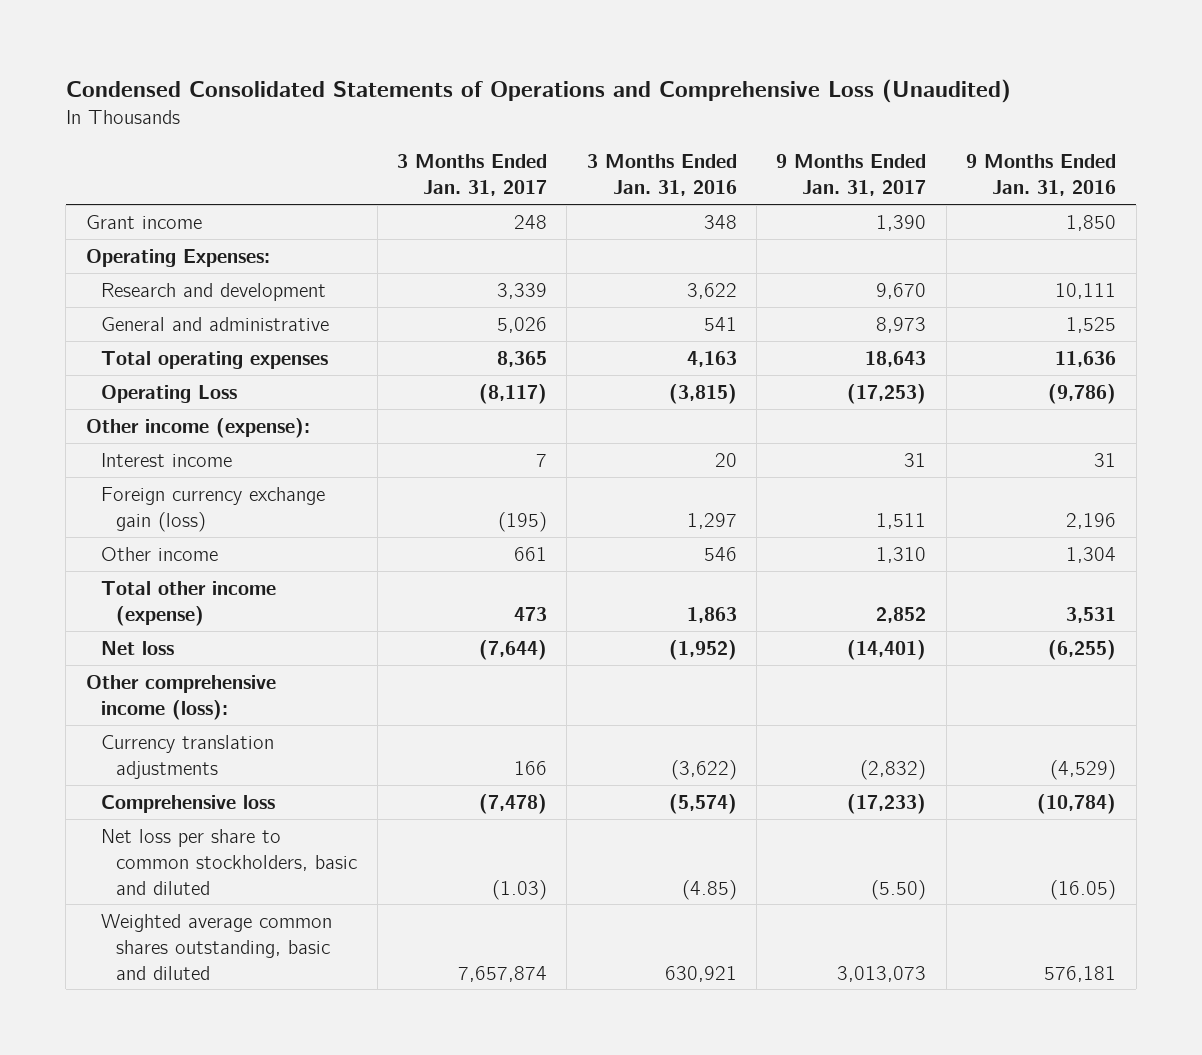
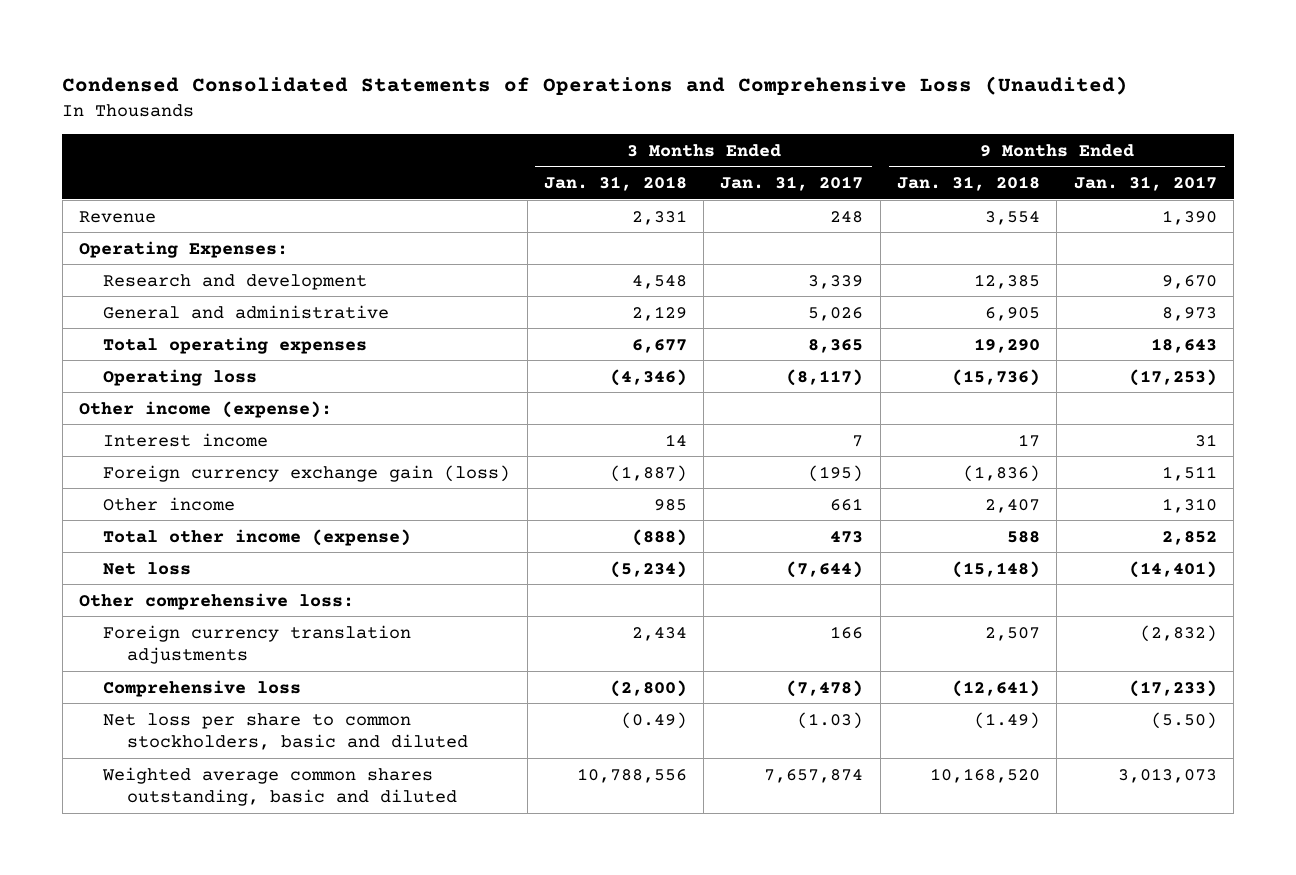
[586,154,737,197] 3 Months Ended Jan. 31, 2016 -> none
[966,154,1117,197] 9 Months Ended Jan. 31, 2016 -> none
none -> [543,175,687,191] Jan. 31, 2018
none -> [897,175,1041,191] Jan. 31, 2018
[85,214,202,229] Grant income -> [79,210,157,223] Revenue
[101,384,238,403] Operating Loss -> [103,368,258,386] Operating loss
[85,674,276,720] Other comprehensive income (loss): -> [79,592,355,610] Other comprehensive loss:
[101,734,275,779] Currency translation adjustments -> [103,624,412,665] Foreign currency translation adjustments

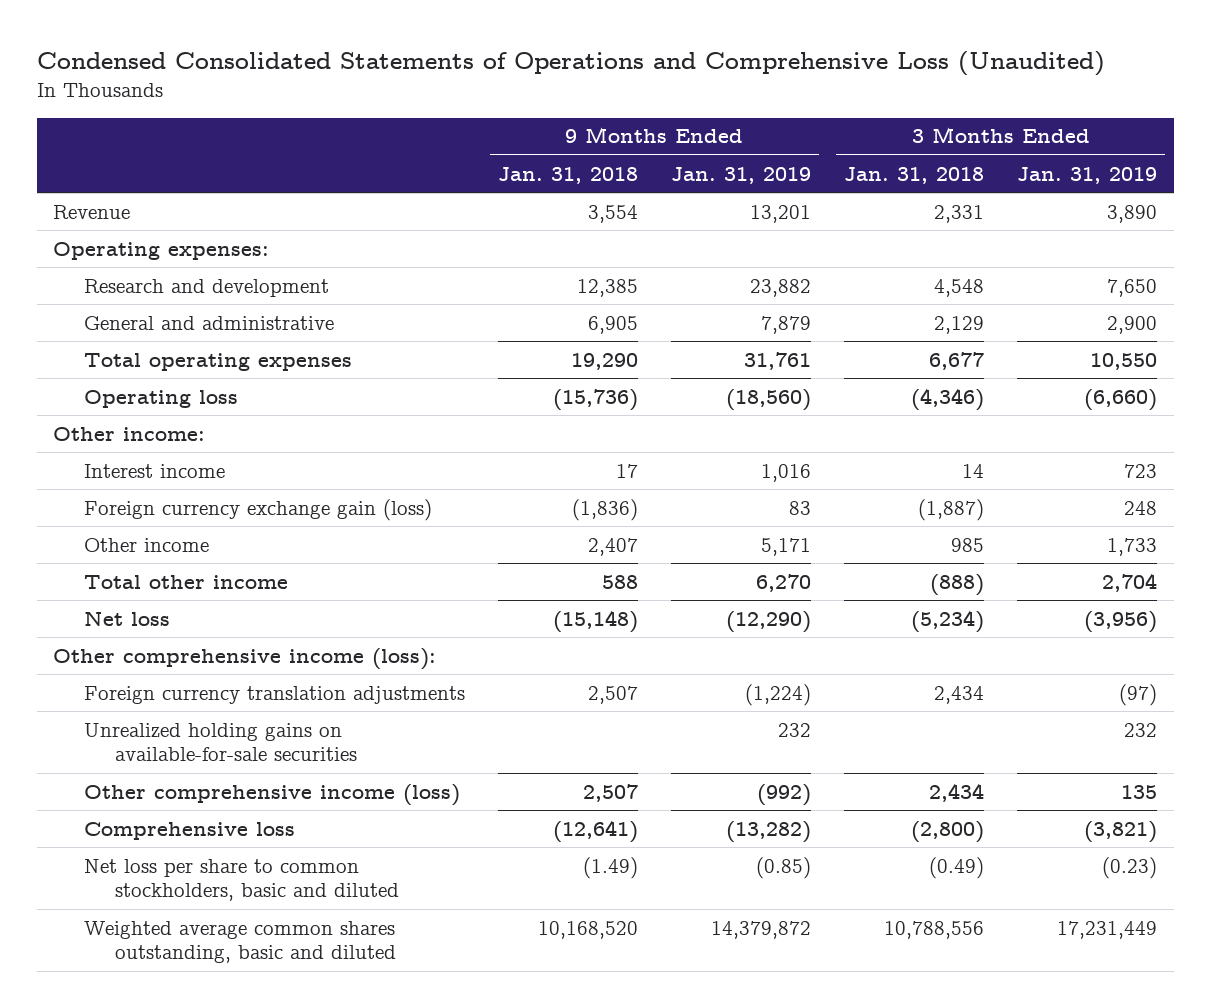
[720,175,864,191] Jan. 31, 2017 -> none
[1073,175,1217,191] Jan. 31, 2017 -> none
none -> [670,166,811,184] Jan. 31, 2019
none -> [1017,166,1158,184] Jan. 31, 2019
[79,240,289,258] Operating Expenses: -> [53,241,270,260] Operating expenses:
[79,400,333,418] Other income (expense): -> [53,426,206,441] Other income:
[103,528,412,546] Total other income (expense) -> [83,574,288,589] Total other income
[79,592,355,610] Other comprehensive loss: -> [53,647,437,670] Other comprehensive income (loss):
none -> [83,722,357,761] Unrealized holding gains on available-for-sale securities
none -> [83,783,460,806] Other comprehensive income (loss)

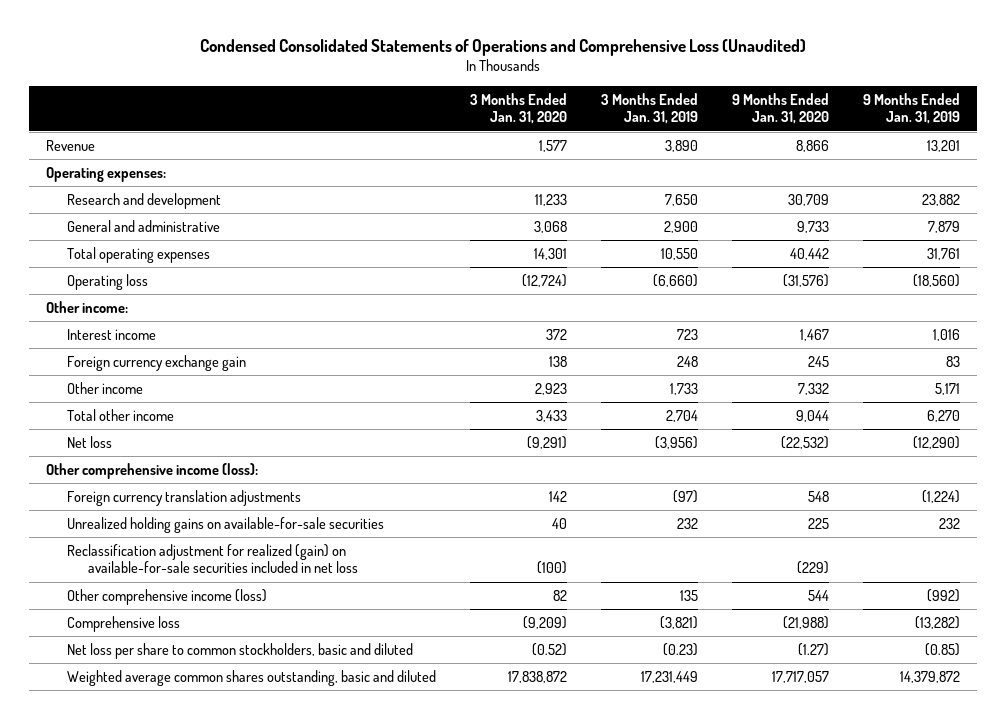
[497,166,638,184] Jan. 31, 2018 -> none
[844,166,985,184] Jan. 31, 2018 -> none
none -> [469,93,567,125] 3 Months Ended Jan. 31, 2020
none -> [731,93,829,125] 9 Months Ended Jan. 31, 2020
[83,498,432,521] Foreign currency exchange gain (loss) -> [67,355,247,372] Foreign currency exchange gain
none -> [67,544,359,574] Reclassification adjustment for realized (gain) on available-for-sale securities included in net loss

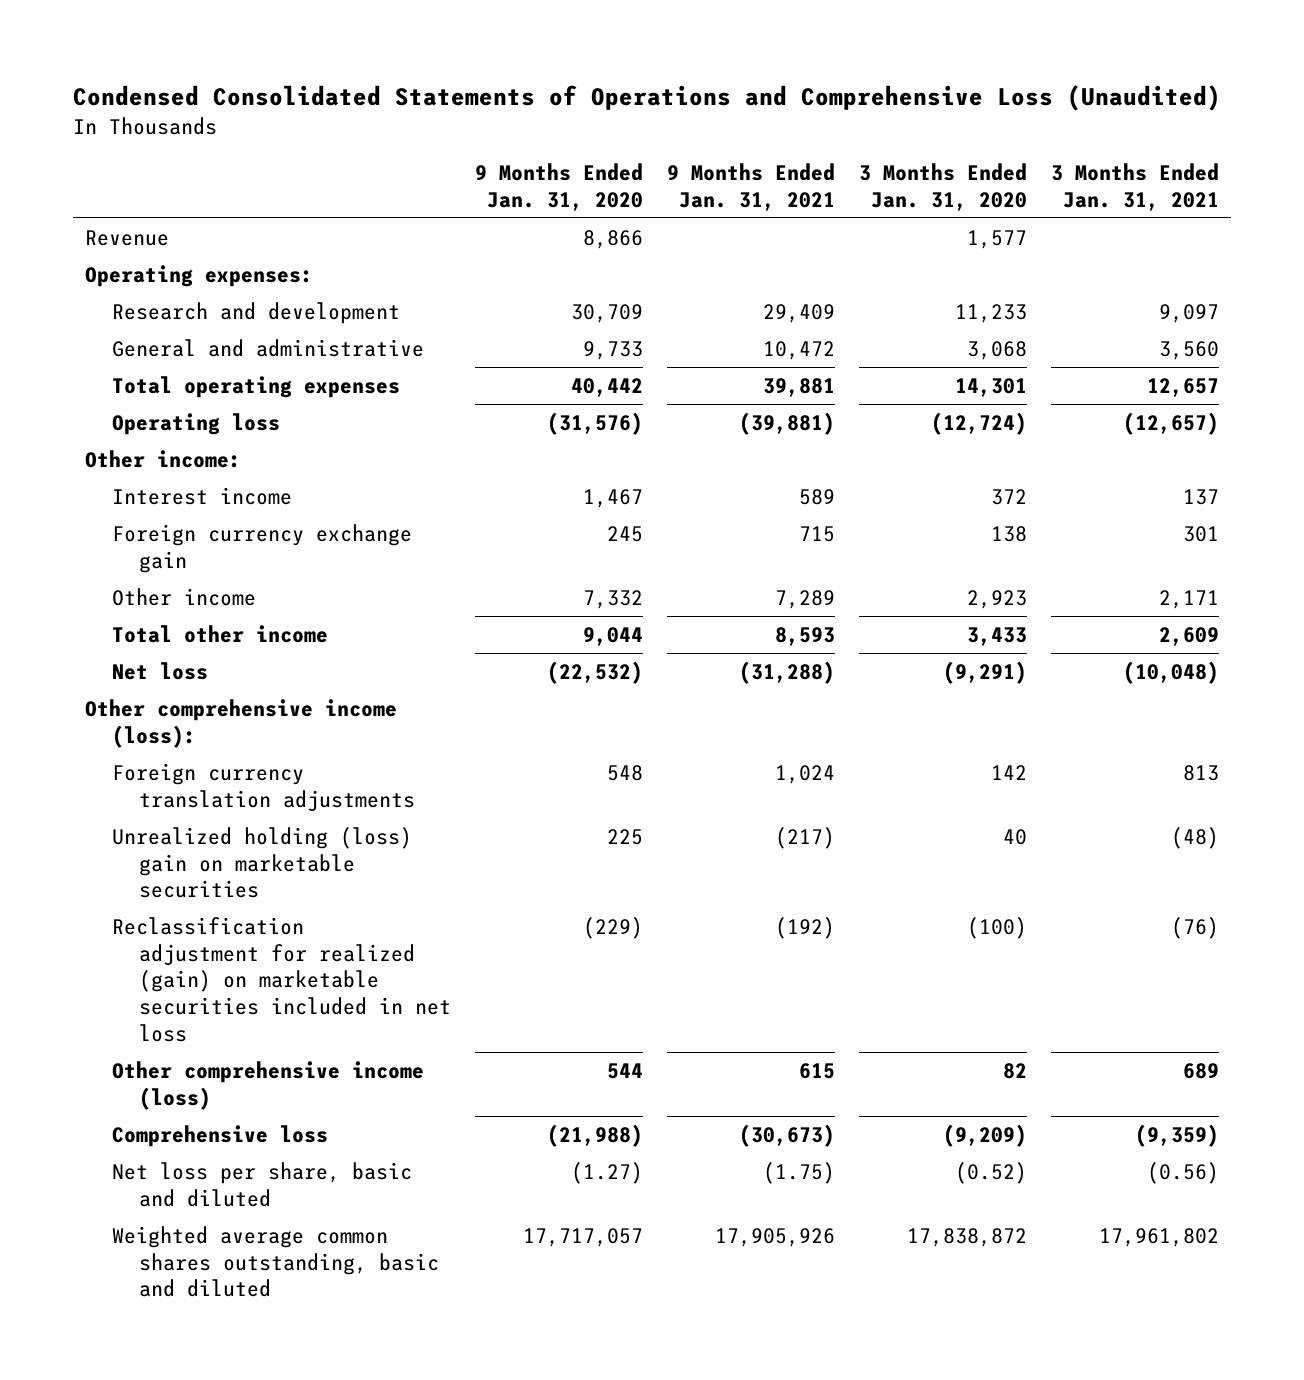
[600,93,698,125] 3 Months Ended Jan. 31, 2019 -> none
[862,93,960,125] 9 Months Ended Jan. 31, 2019 -> none
none -> [667,163,836,211] 9 Months Ended Jan. 31, 2021
none -> [1051,163,1220,211] 3 Months Ended Jan. 31, 2021
[67,517,385,534] Unrealized holding gains on available-for-sale securities -> [112,826,413,899] Unrealized holding (loss) gain on marketable securities
[67,544,359,574] Reclassification adjustment for realized (gain) on available-for-sale securities included in net loss -> [112,916,452,1043] Reclassification adjustment for realized (gain) on marketable securities included in net loss
[67,643,414,660] Net loss per share to common stockholders, basic and diluted -> [112,1161,413,1207] Net loss per share, basic and diluted

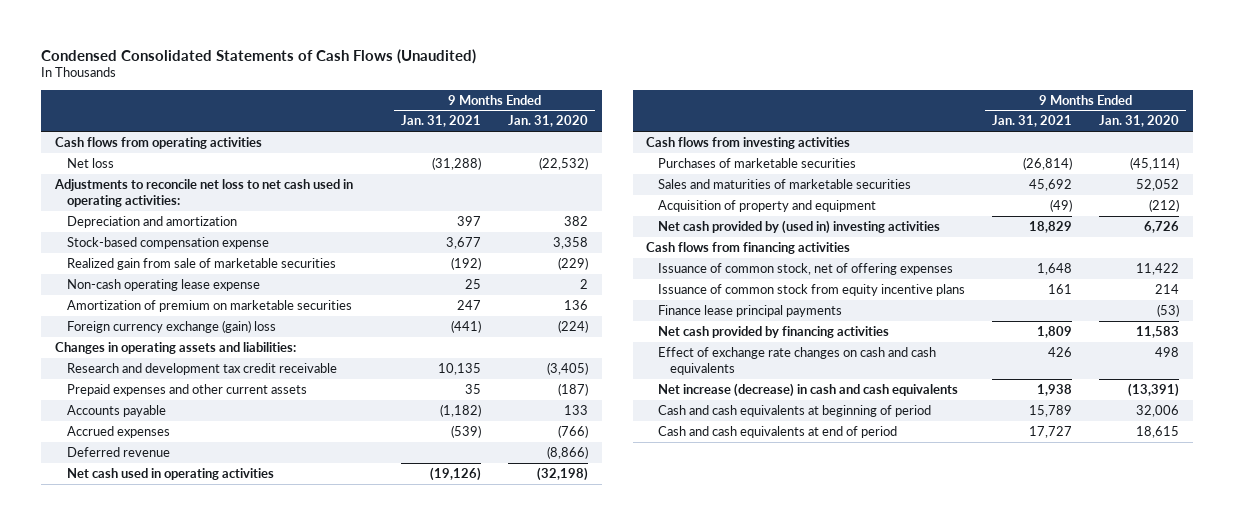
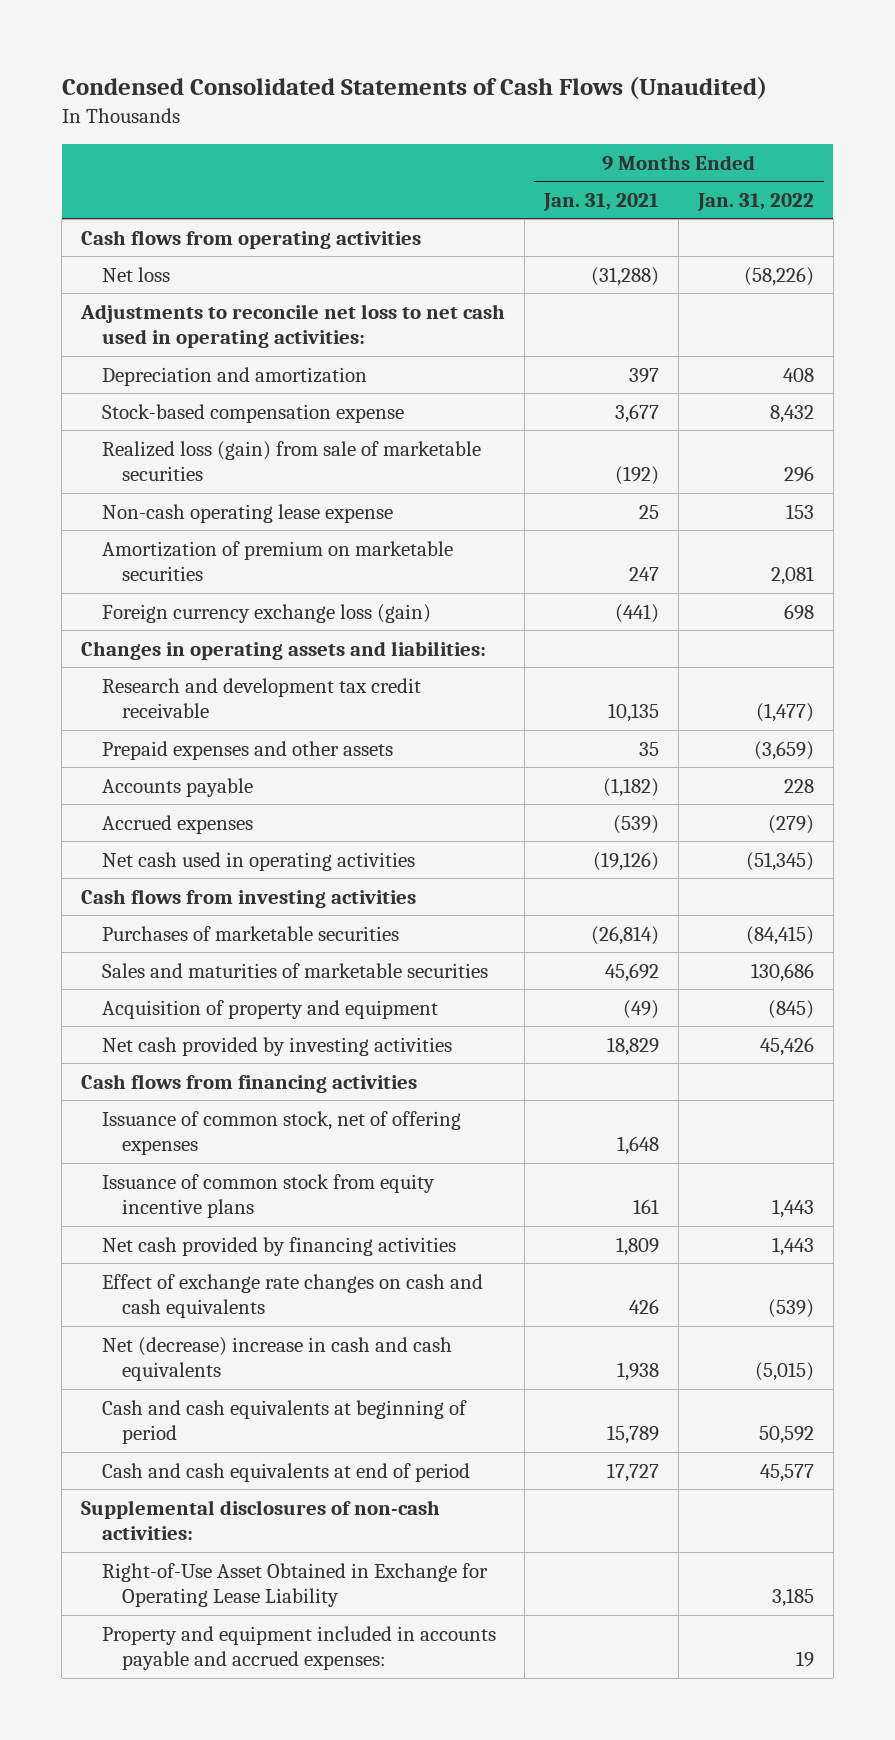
[508,115,589,128] Jan. 31, 2020 -> none
none -> [697,192,815,211] Jan. 31, 2022
[66,257,336,270] Realized gain from sale of marketable securities -> [101,440,481,482] Realized loss (gain) from sale of marketable securities
[66,319,276,333] Foreign currency exchange (gain) loss -> [101,603,431,623] Foreign currency exchange loss (gain)
[66,383,307,396] Prepaid expenses and other current assets -> [101,740,393,760] Prepaid expenses and other assets
[66,446,170,457] Deferred revenue -> none
[658,219,941,234] Net cash provided by (used in) investing activities -> [101,1036,452,1056] Net cash provided by investing activities
[658,304,843,317] Finance lease principal payments -> none
[658,382,959,397] Net increase (decrease) in cash and cash equivalents -> [101,1336,452,1382] Net (decrease) increase in cash and cash equivalents
none -> [81,1499,441,1541] Supplemental disclosures of non-cash activities:
none -> [101,1562,488,1608] Right-of-Use Asset Obtained in Exchange for Operating Lease Liability
none -> [101,1625,496,1671] Property and equipment included in accounts payable and accrued expenses:

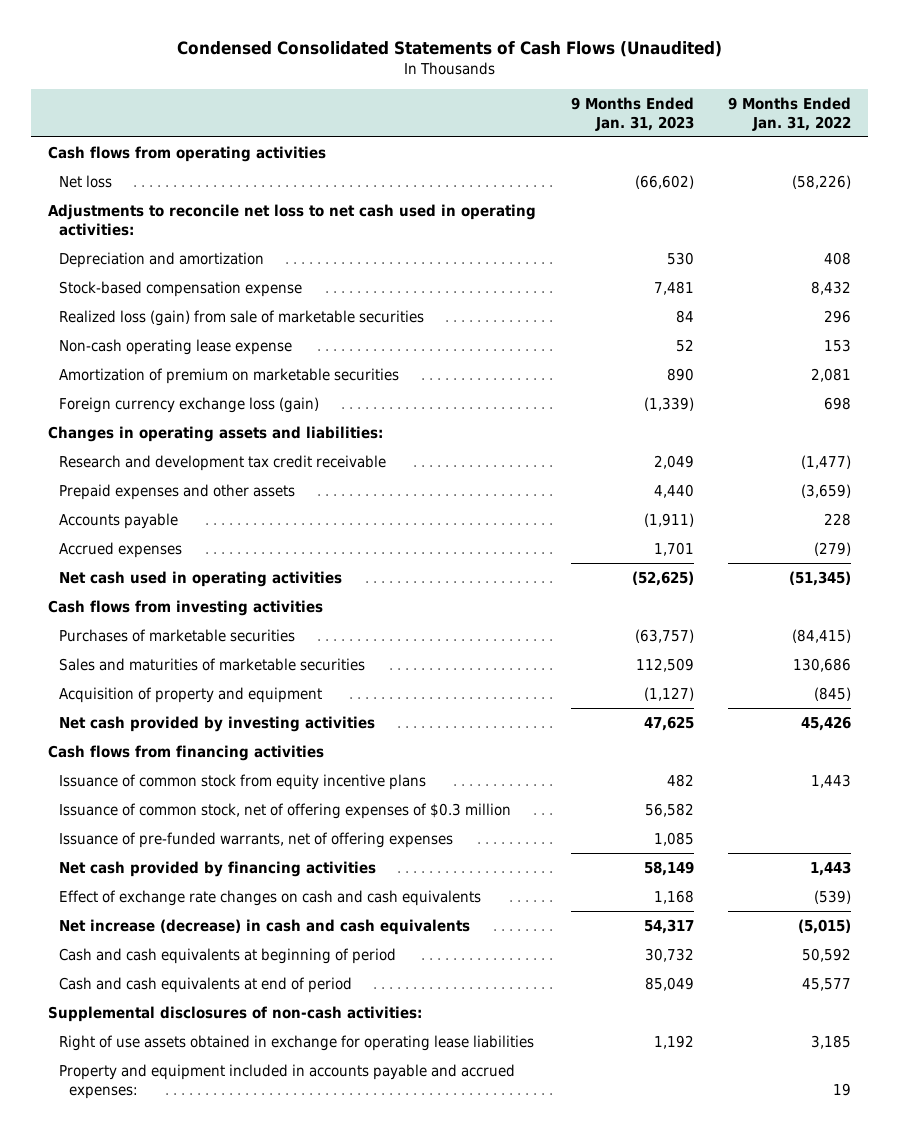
[543,192,660,211] Jan. 31, 2021 -> none
none -> [570,96,694,131] 9 Months Ended Jan. 31, 2023
[101,1110,461,1156] Issuance of common stock, net of offering expenses -> none
none -> [58,802,511,819] Issuance of common stock, net of offering expenses of $0.3 million
none -> [58,831,453,848] Issuance of pre-funded warrants, net of offering expenses
[101,1336,452,1382] Net (decrease) increase in cash and cash equivalents -> [58,918,470,935] Net increase (decrease) in cash and cash equivalents
[101,1562,488,1608] Right-of-Use Asset Obtained in Exchange for Operating Lease Liability -> [58,1034,534,1051] Right of use assets obtained in exchange for operating lease liabilities

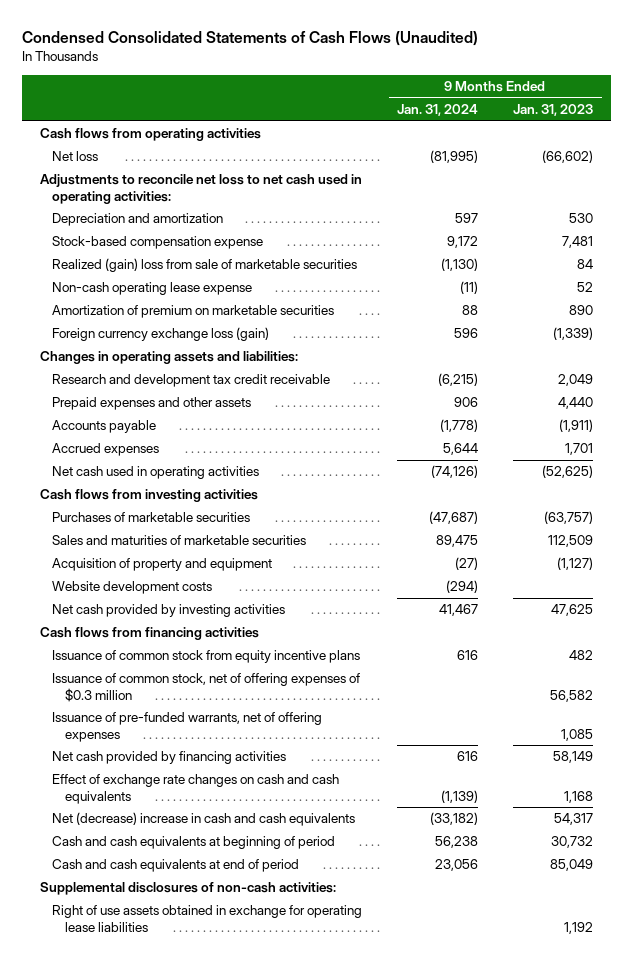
[728,96,852,131] 9 Months Ended Jan. 31, 2022 -> none
none -> [397,104,479,117] Jan. 31, 2024
[58,309,424,326] Realized loss (gain) from sale of marketable securities -> [52,258,358,273] Realized (gain) loss from sale of marketable securities
none -> [52,581,213,595] Website development costs
[58,918,470,935] Net increase (decrease) in cash and cash equivalents -> [52,812,356,827] Net (decrease) increase in cash and cash equivalents
[58,1063,515,1099] Property and equipment included in accounts payable and accrued expenses: -> none

